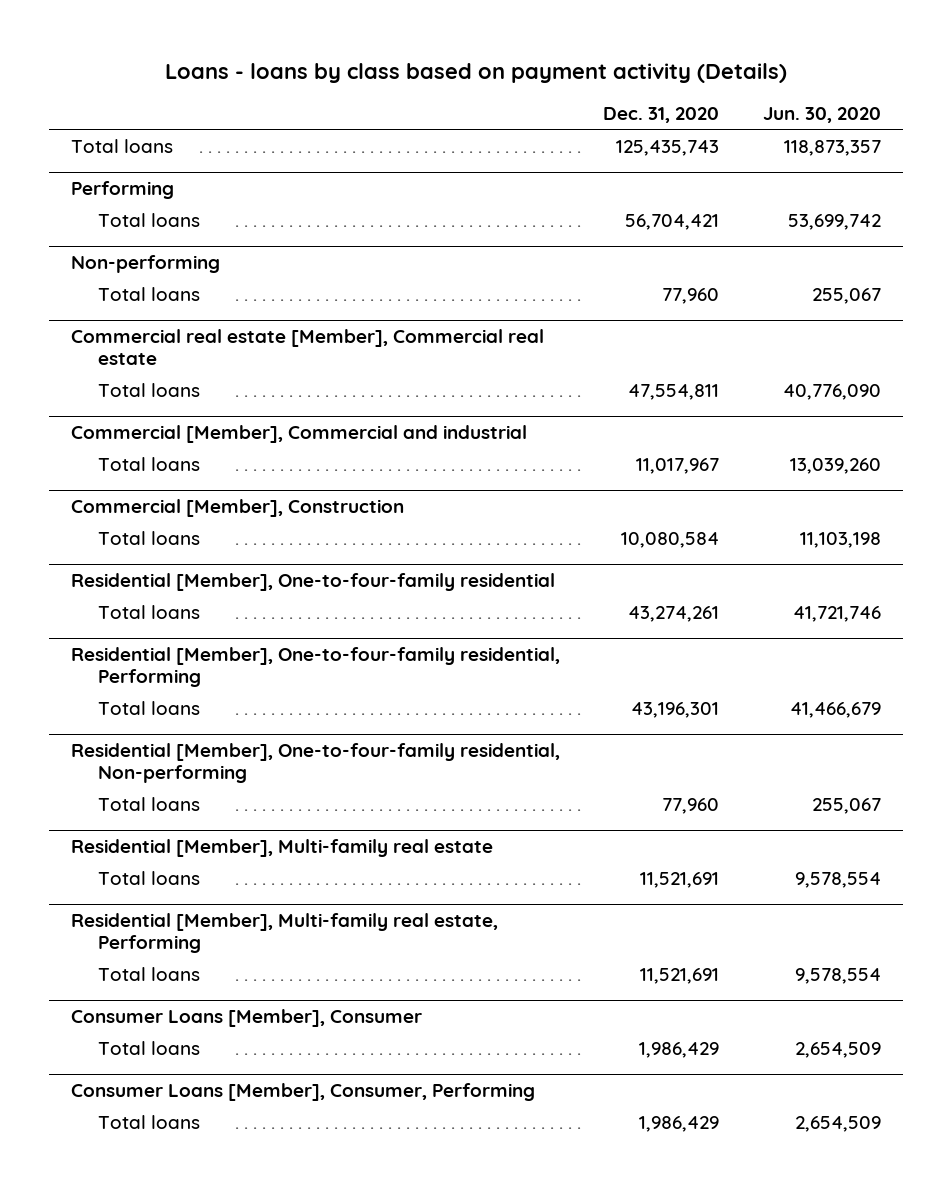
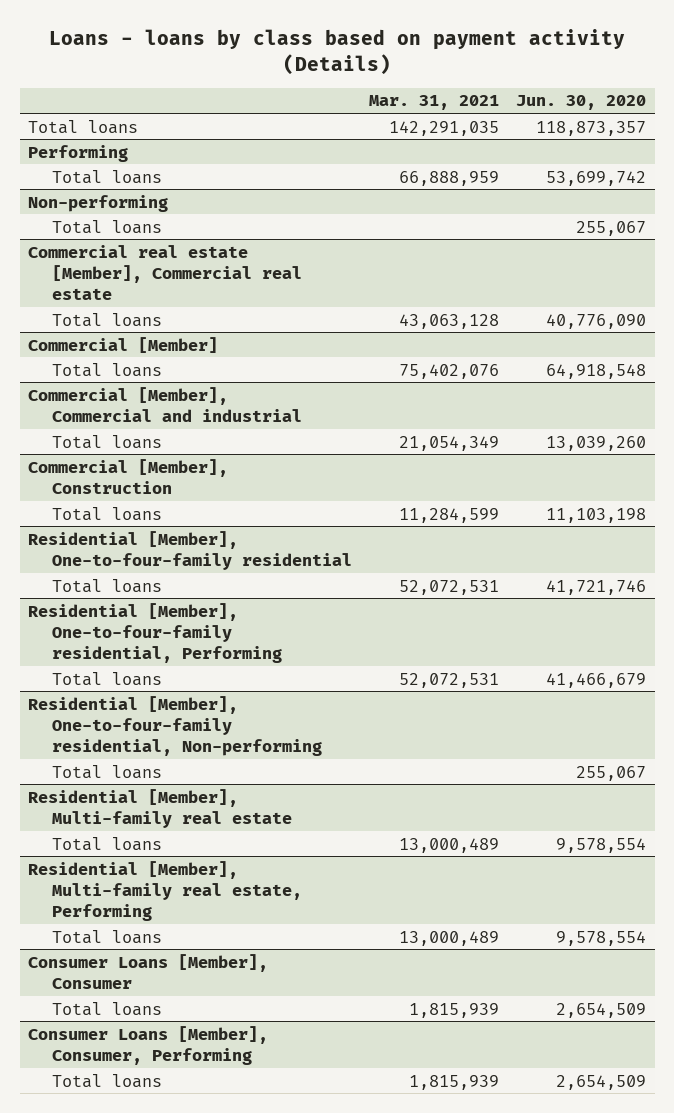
[603,107,720,124] Dec. 31, 2020 -> none
none -> [369,95,500,111] Mar. 31, 2021
none -> [27,336,218,353] Commercial [Member]
none -> [52,362,163,377] Total loans

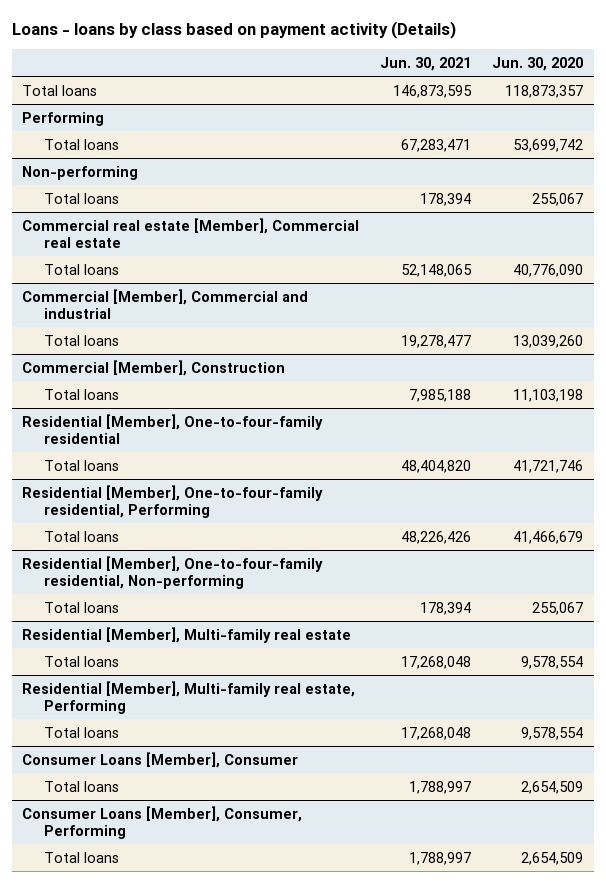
[369,95,500,111] Mar. 31, 2021 -> none
none -> [380,56,472,71] Jun. 30, 2021
[27,336,218,353] Commercial [Member] -> none
[52,362,163,377] Total loans -> none

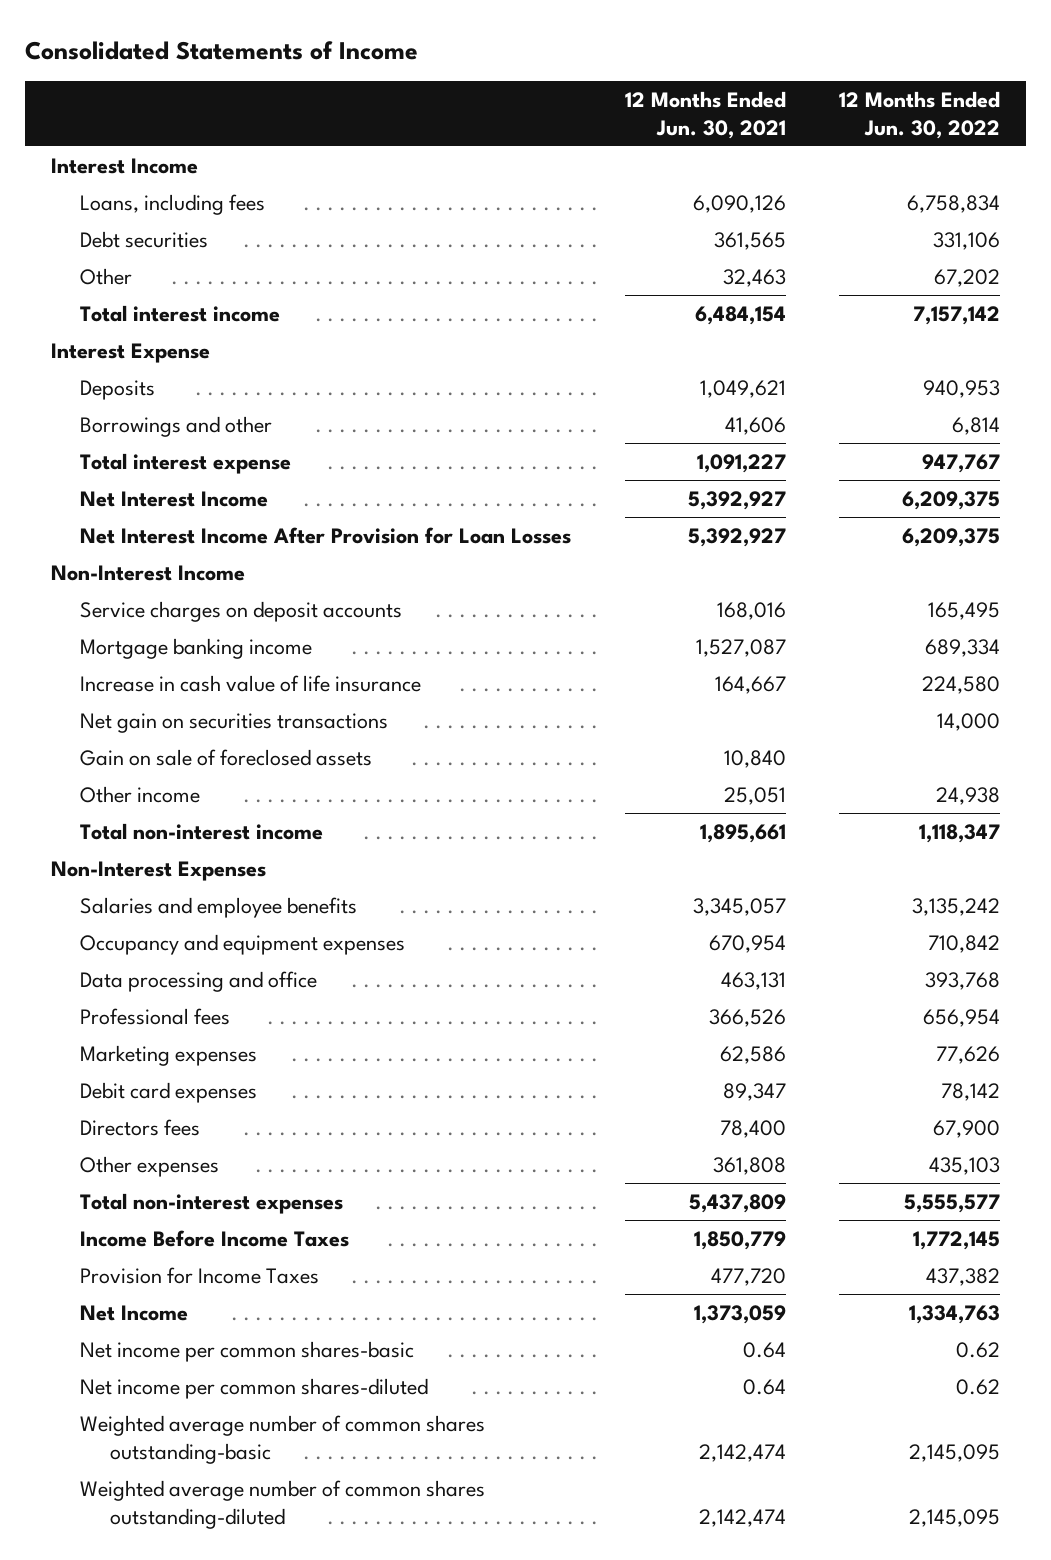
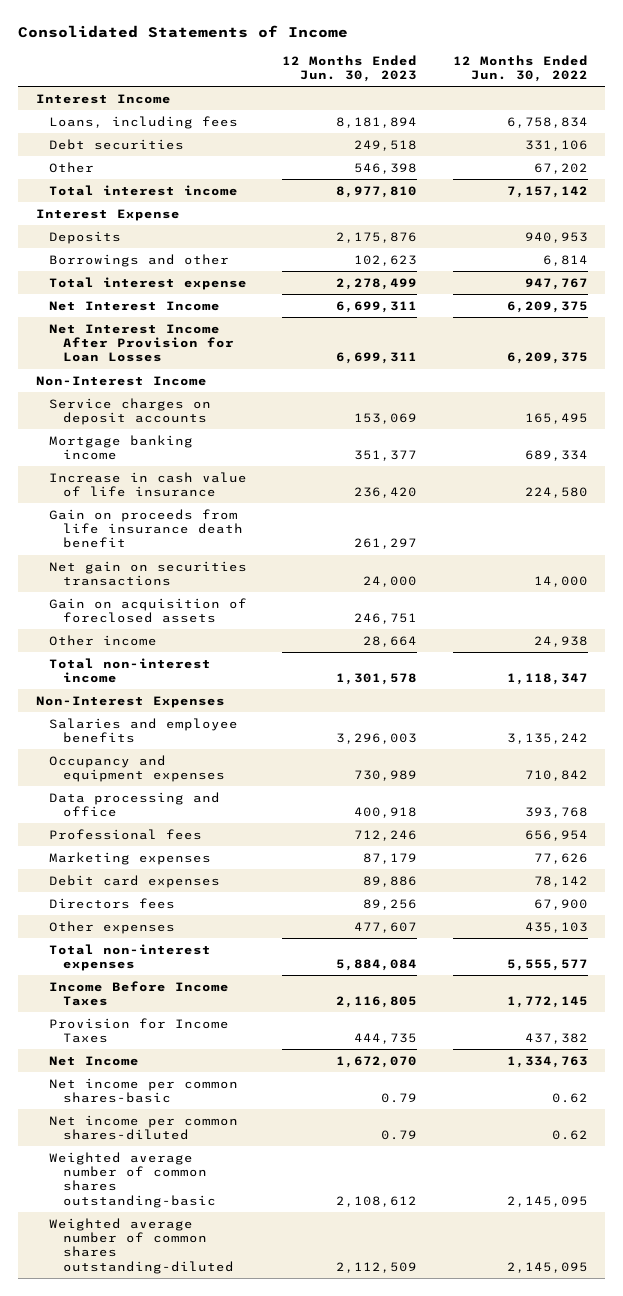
[624,90,786,139] 12 Months Ended Jun. 30, 2021 -> none
none -> [282,54,418,83] 12 Months Ended Jun. 30, 2023
none -> [49,508,243,549] Gain on proceeds from life insurance death benefit
[80,748,373,766] Gain on sale of foreclosed assets -> [49,597,248,624] Gain on acquisition of foreclosed assets

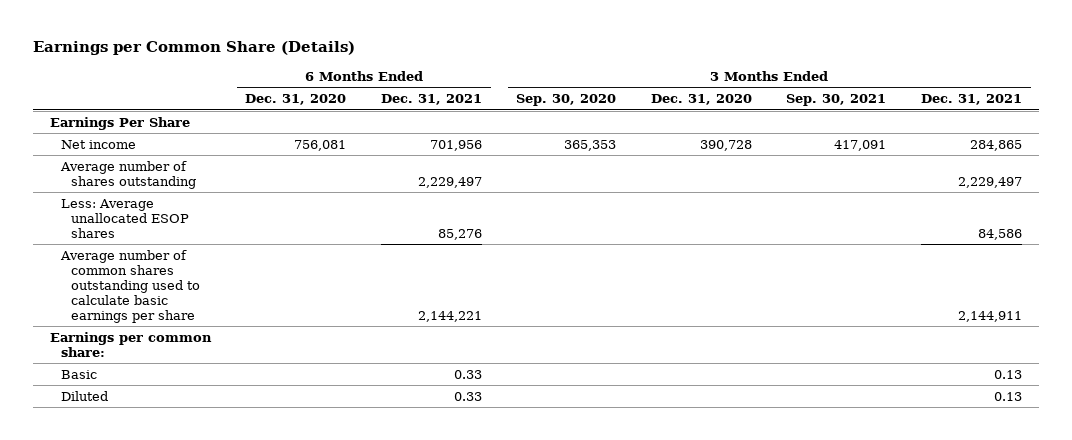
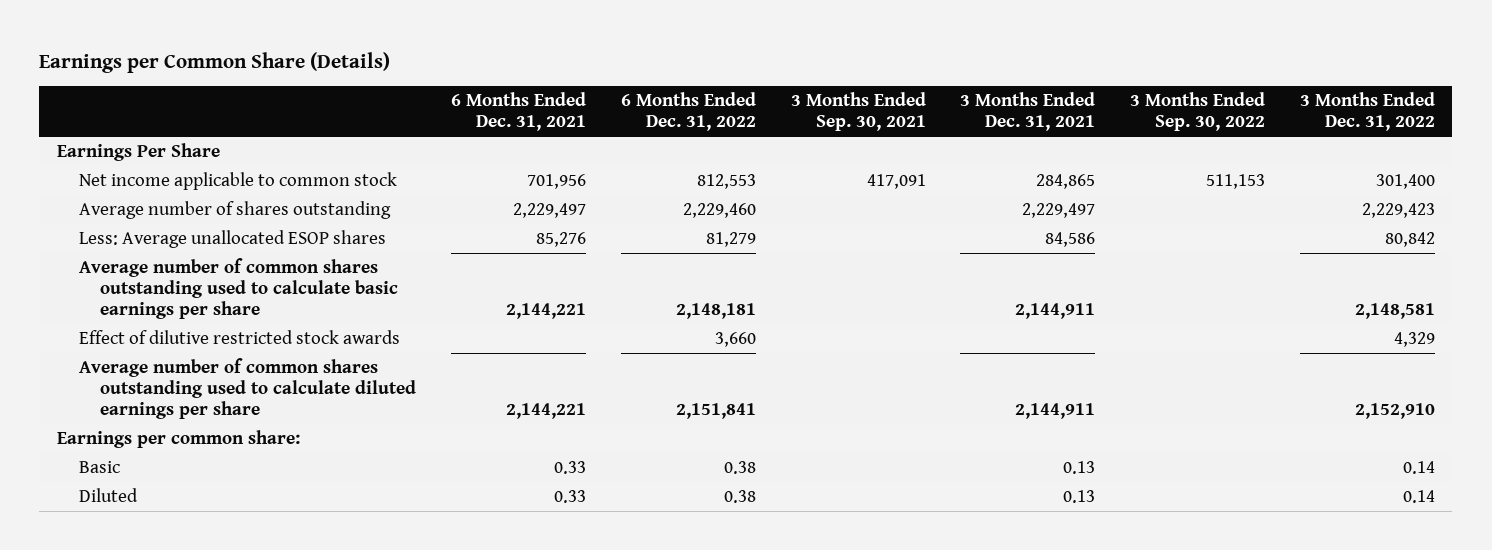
[245,94,347,106] Dec. 31, 2020 -> none
[516,94,617,107] Sep. 30, 2020 -> none
[650,94,752,106] Dec. 31, 2020 -> none
none -> [620,92,756,132] 6 Months Ended Dec. 31, 2022
none -> [1130,92,1266,132] 3 Months Ended Sep. 30, 2022
none -> [1299,92,1435,132] 3 Months Ended Dec. 31, 2022
[60,139,136,149] Net income -> [78,172,397,191] Net income applicable to common stock
none -> [78,330,400,345] Effect of dilutive restricted stock awards
none -> [78,358,417,420] Average number of common shares outstanding used to calculate diluted earnings per share

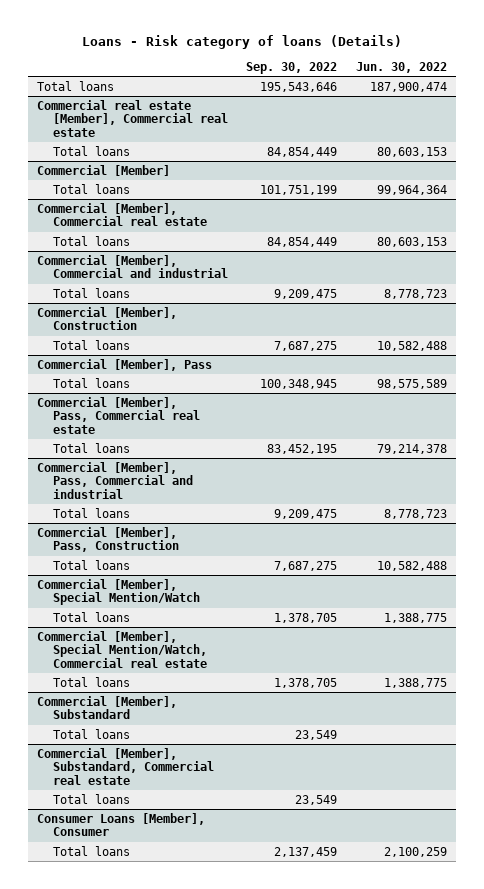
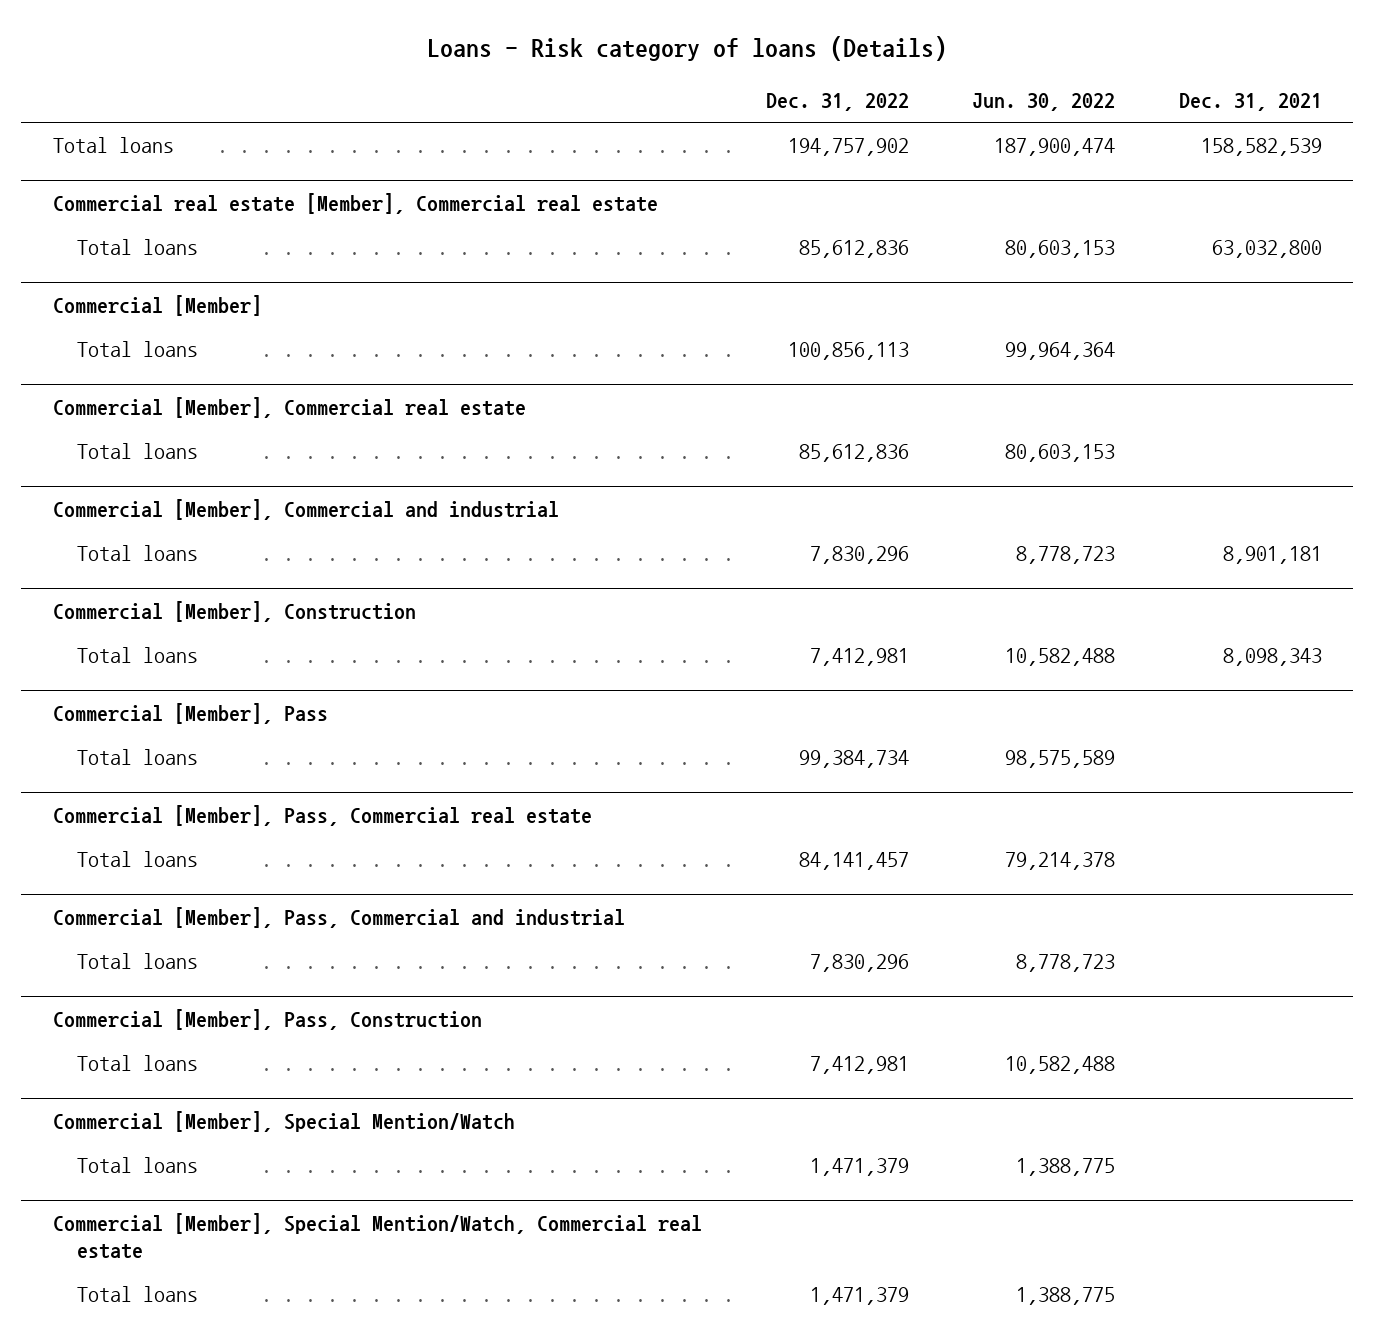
[246,61,338,74] Sep. 30, 2022 -> none
none -> [765,93,909,112] Dec. 31, 2022
none -> [1178,93,1322,112] Dec. 31, 2021
[37,695,178,720] Commercial [Member], Substandard -> none
[53,728,131,739] Total loans -> none
[37,747,215,785] Commercial [Member], Substandard, Commercial real estate -> none
[53,793,131,804] Total loans -> none
[37,812,206,837] Consumer Loans [Member], Consumer -> none
[53,845,131,856] Total loans -> none

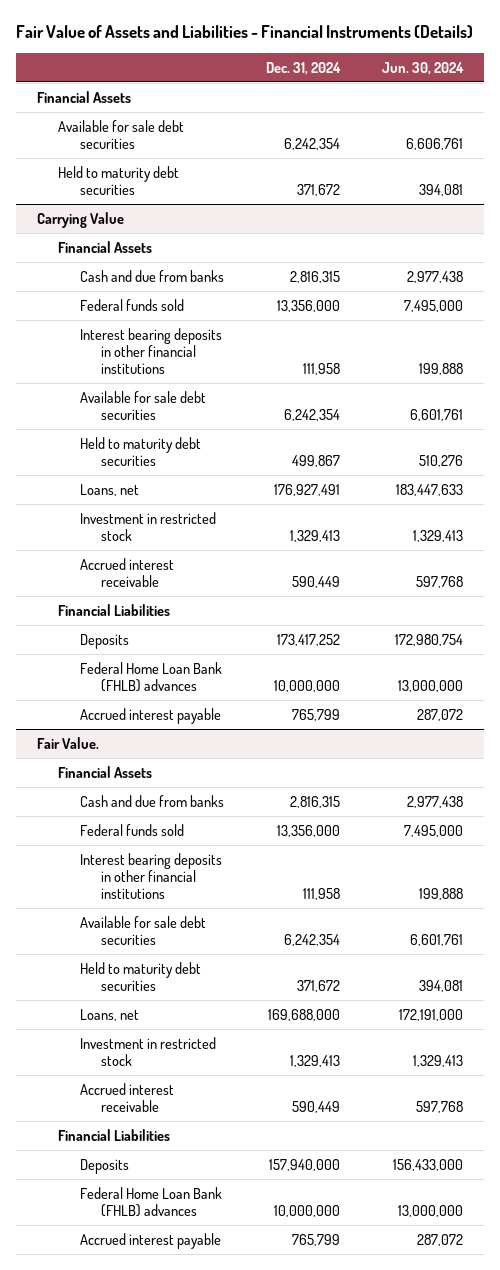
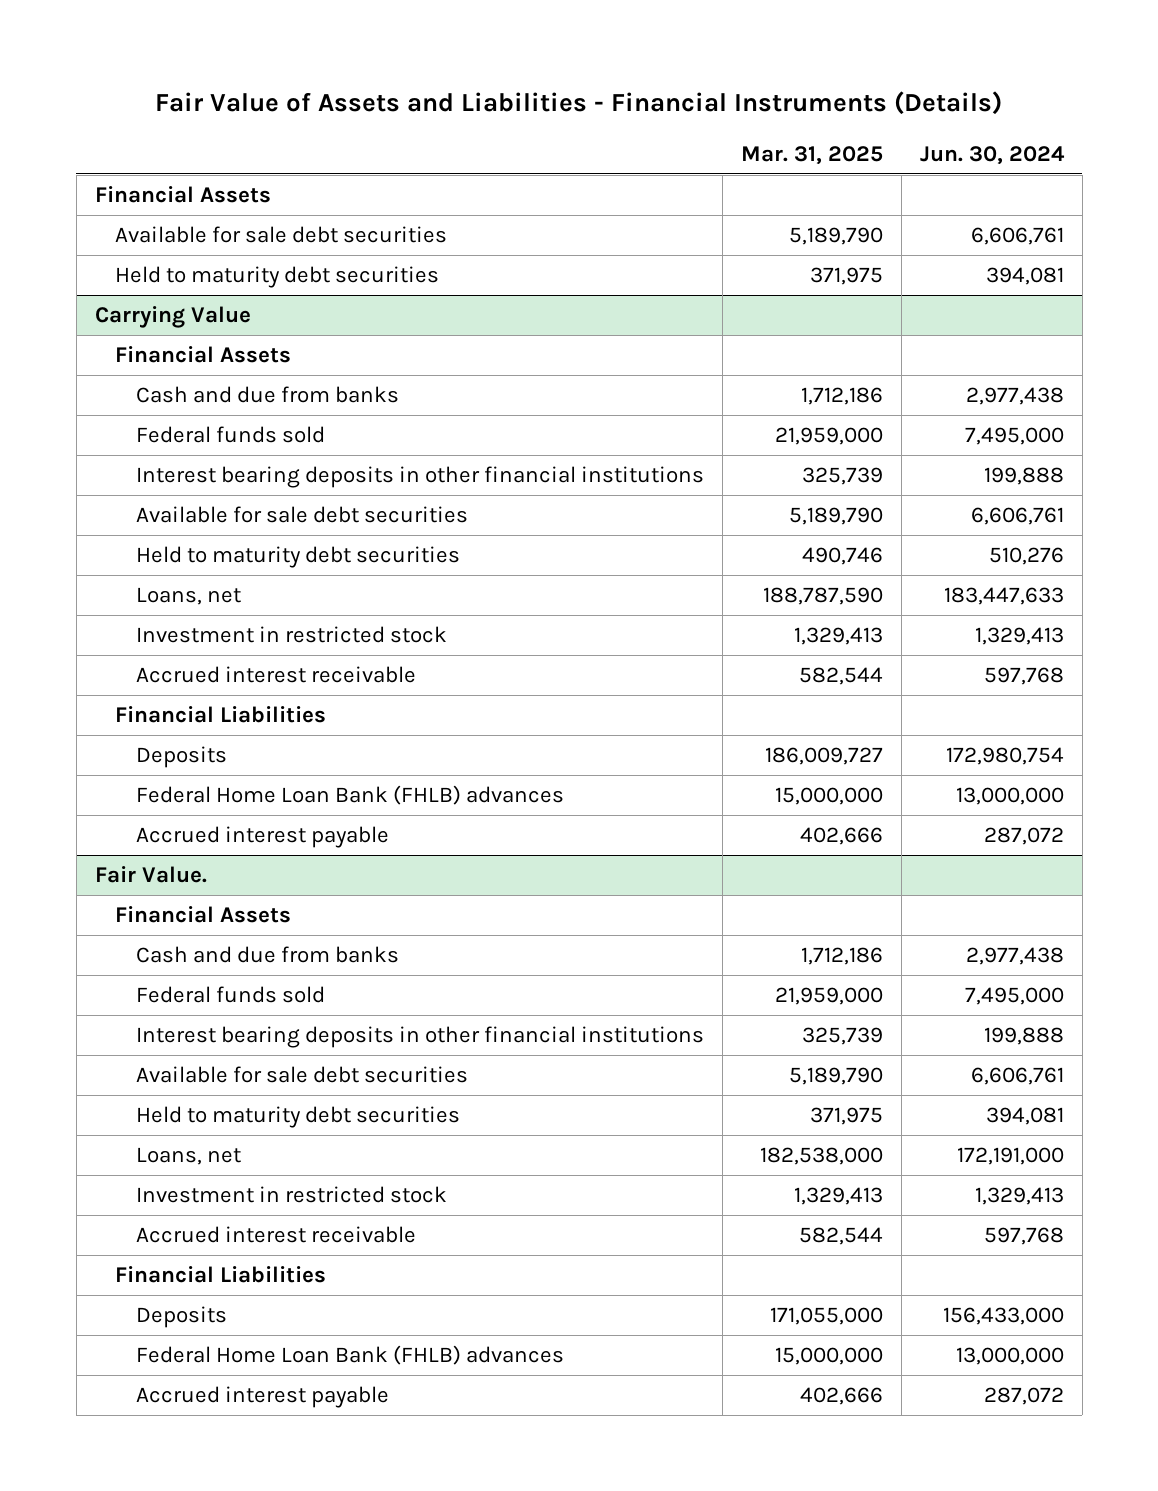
[265,61,341,75] Dec. 31, 2024 -> none
none -> [740,146,883,166] Mar. 31, 2025
[410,408,464,421] 6,601,761 -> [970,507,1064,526] 6,606,761
[410,933,464,946] 6,601,761 -> [970,1067,1064,1086] 6,606,761

